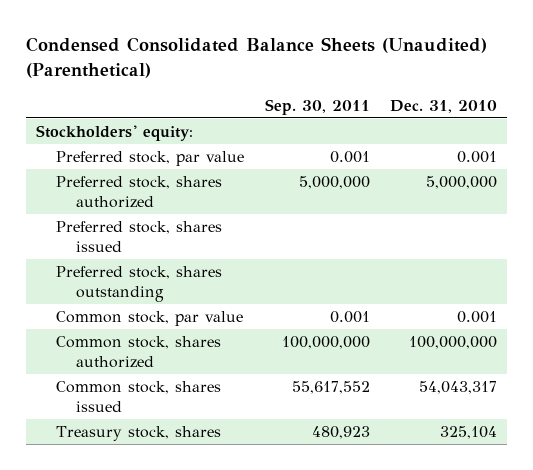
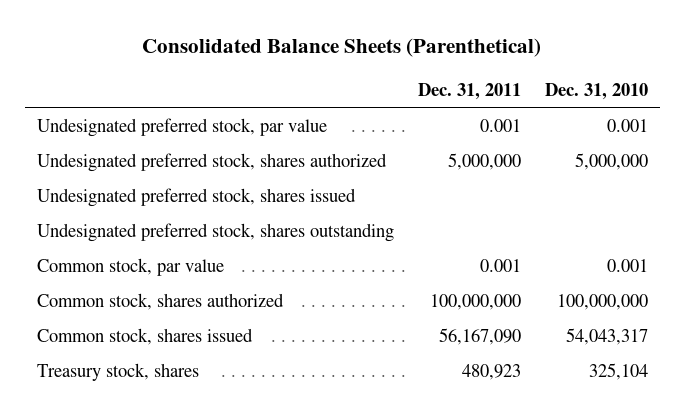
[26,37,488,79] Condensed Consolidated Balance Sheets (Unaudited) (Parenthetical) -> [142,38,542,58] Consolidated Balance Sheets (Parenthetical)
[264,98,370,115] Sep. 30, 2011 -> none
none -> [417,82,521,100] Dec. 31, 2011
[36,125,194,142] Stockholders' equity: -> none
[56,151,245,167] Preferred stock, par value -> [36,117,327,137] Undesignated preferred stock, par value
[56,176,223,209] Preferred stock, shares authorized -> [36,152,387,172] Undesignated preferred stock, shares authorized
[56,221,223,253] Preferred stock, shares issued -> [36,187,356,207] Undesignated preferred stock, shares issued
[56,266,223,303] Preferred stock, shares outstanding -> [36,222,394,242] Undesignated preferred stock, shares outstanding

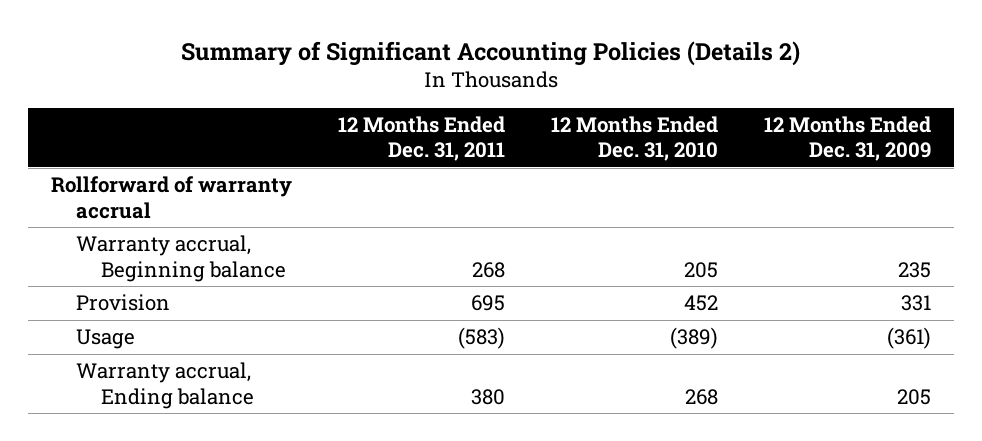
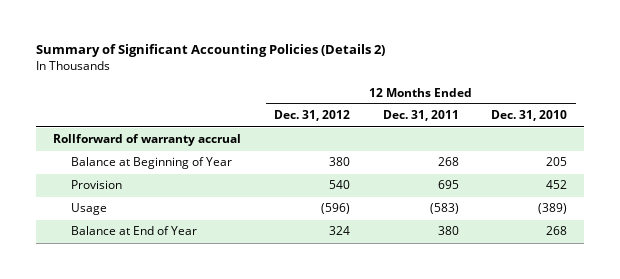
[764,115,932,162] 12 Months Ended Dec. 31, 2009 -> none
none -> [273,110,350,122] Dec. 31, 2012
[75,235,286,282] Warranty accrual, Beginning balance -> [70,157,232,170] Balance at Beginning of Year
[75,362,254,409] Warranty accrual, Ending balance -> [70,226,197,236] Balance at End of Year

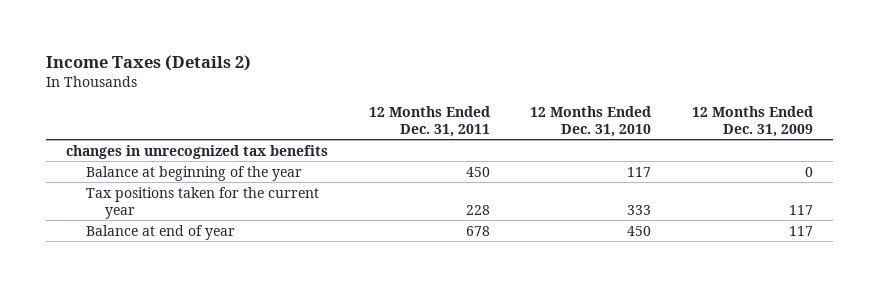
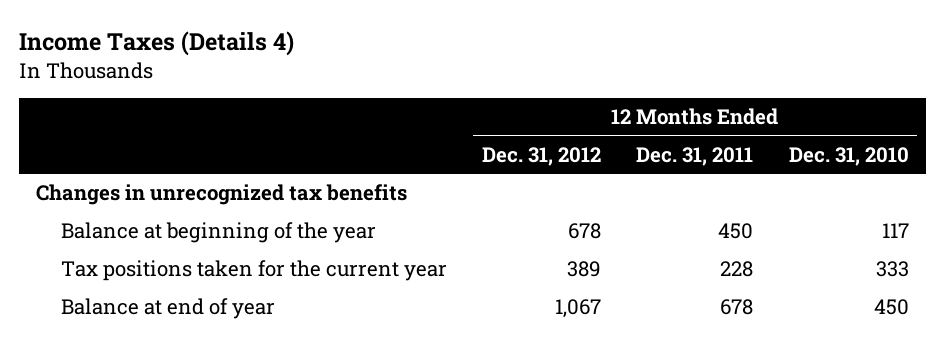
[45,54,251,71] Income Taxes (Details 2) -> [18,31,294,57] Income Taxes (Details 4)
[692,105,814,137] 12 Months Ended Dec. 31, 2009 -> none
none -> [482,146,602,166] Dec. 31, 2012
[66,144,329,159] changes in unrecognized tax benefits -> [36,184,408,206] Changes in unrecognized tax benefits

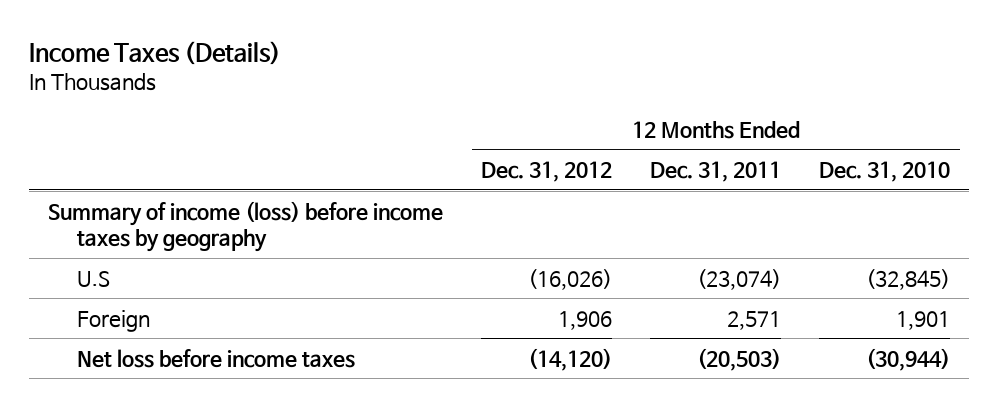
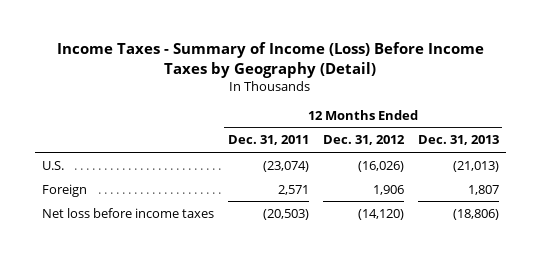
[29,41,282,66] Income Taxes (Details) -> [57,42,485,78] Income Taxes - Summary of Income (Loss) Before Income Taxes by Geography (Detail)
[819,160,951,182] Dec. 31, 2010 -> none
none -> [417,135,499,146] Dec. 31, 2013
[48,200,444,252] Summary of income (loss) before income taxes by geography -> none
[76,270,110,287] U.S -> [41,160,64,170] U.S.

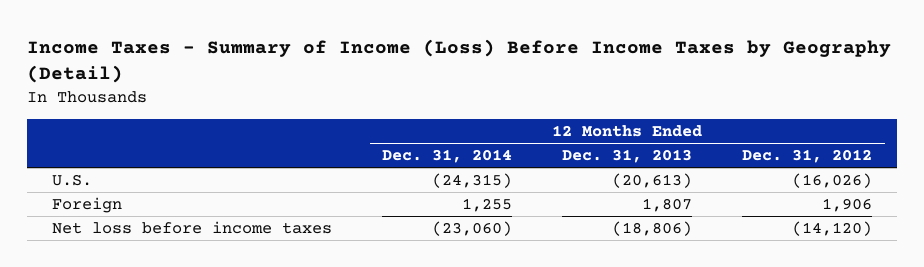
[227,135,309,146] Dec. 31, 2011 -> none
none -> [382,149,513,164] Dec. 31, 2014
[452,160,499,172] (21,013) -> [612,172,693,188] (20,613)

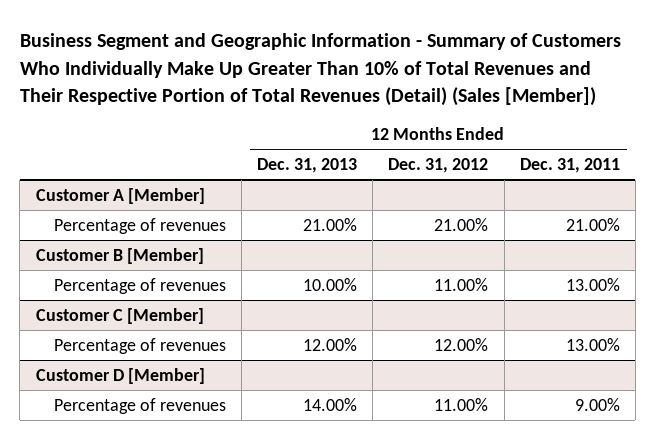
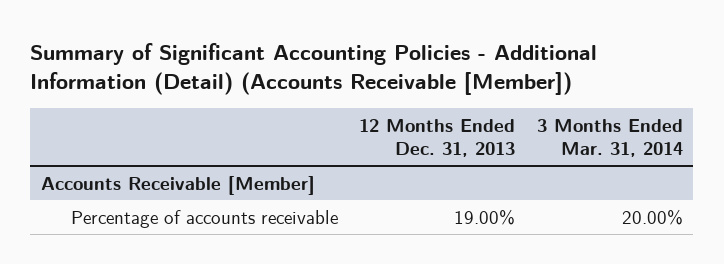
[19,33,621,106] Business Segment and Geographic Information - Summary of Customers Who Individually Make Up Greater Than 10% of Total Revenues and Their Respective Portion of Total Revenues (Detail) (Sales [Member]) -> [30,42,598,95] Summary of Significant Accounting Policies - Additional Information (Detail) (Accounts Receivable [Member])
[388,158,489,174] Dec. 31, 2012 -> none
[519,158,620,174] Dec. 31, 2011 -> none
none -> [536,118,683,157] 3 Months Ended Mar. 31, 2014
[35,187,205,204] Customer A [Member] -> none
[35,247,204,264] Customer B [Member] -> none
[54,277,227,294] Percentage of revenues -> none
[35,307,204,324] Customer C [Member] -> none
[54,337,227,354] Percentage of revenues -> none
[35,367,205,384] Customer D [Member] -> none
[54,397,227,414] Percentage of revenues -> none
none -> [41,175,316,195] Accounts Receivable [Member]
[54,217,227,234] Percentage of revenues -> [70,209,338,228] Percentage of accounts receivable
[303,217,358,231] 21.00% -> [454,208,516,225] 19.00%

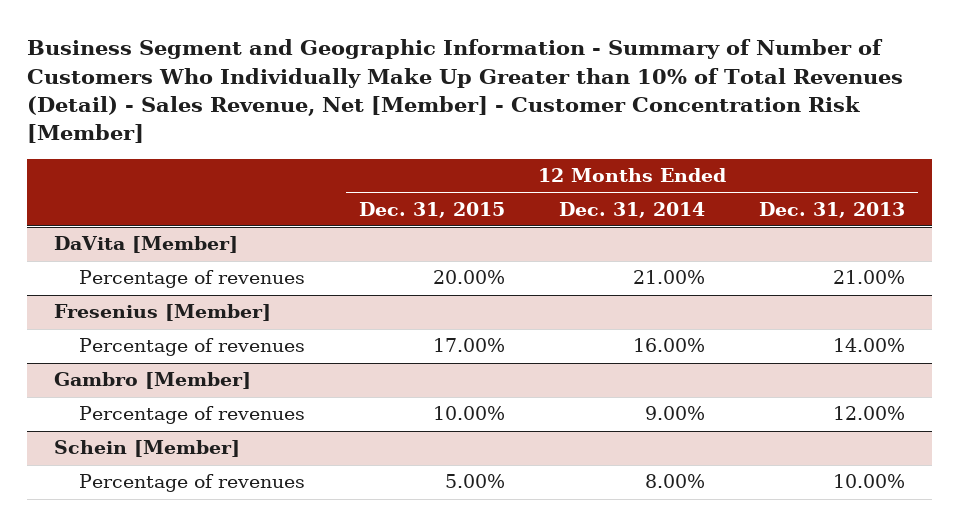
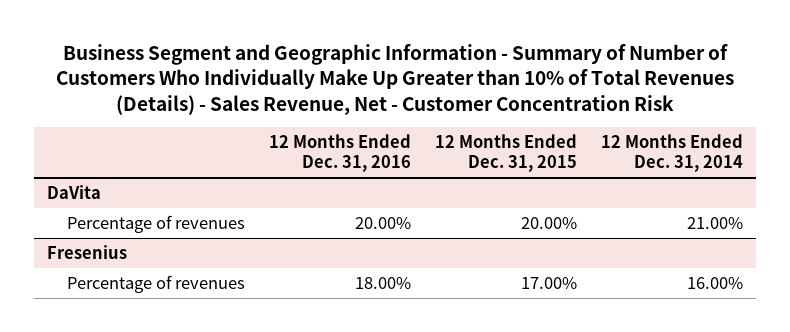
[26,39,903,144] Business Segment and Geographic Information - Summary of Number of Customers Who Individually Make Up Greater than 10% of Total Revenues (Detail) - Sales Revenue, Net [Member] - Customer Concentration Risk [Member] -> [56,43,735,115] Business Segment and Geographic Information - Summary of Number of Customers Who Individually Make Up Greater than 10% of Total Revenues (Details) - Sales Revenue, Net - Customer Concentration Risk
[758,201,905,218] Dec. 31, 2013 -> none
none -> [268,133,411,173] 12 Months Ended Dec. 31, 2016
[53,236,238,254] DaVita [Member] -> [46,184,101,199] DaVita
[53,304,271,322] Fresenius [Member] -> [46,244,127,259] Fresenius
[53,372,251,390] Gambro [Member] -> none
[79,406,306,425] Percentage of revenues -> none
[53,440,240,458] Schein [Member] -> none
[79,474,306,493] Percentage of revenues -> none

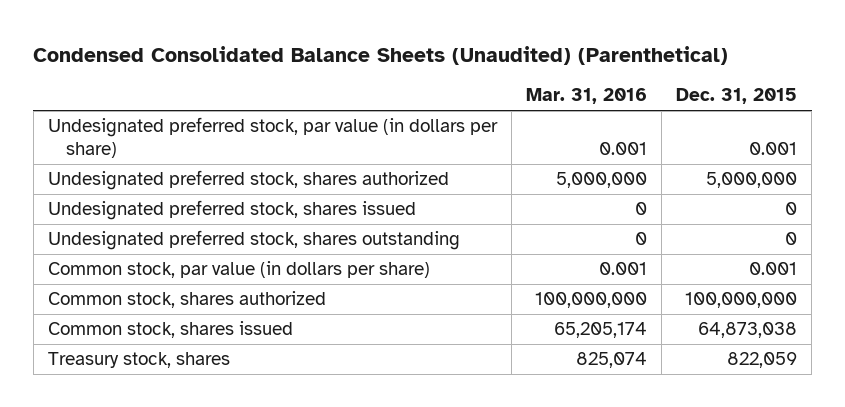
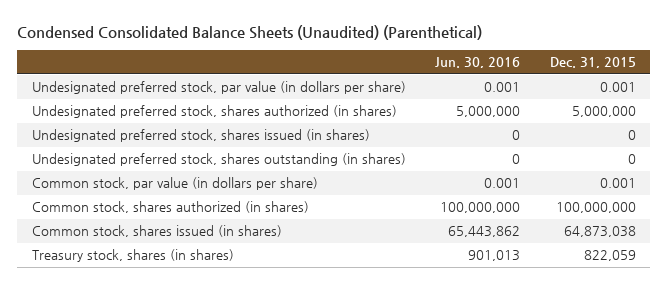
[526,88,648,105] Mar. 31, 2016 -> none
none -> [435,57,521,69] Jun. 30, 2016
[47,170,449,191] Undesignated preferred stock, shares authorized -> [31,105,397,119] Undesignated preferred stock, shares authorized (in shares)
[47,200,416,221] Undesignated preferred stock, shares issued -> [31,129,370,143] Undesignated preferred stock, shares issued (in shares)
[47,230,460,251] Undesignated preferred stock, shares outstanding -> [31,153,406,167] Undesignated preferred stock, shares outstanding (in shares)
[47,291,326,309] Common stock, shares authorized -> [31,201,309,214] Common stock, shares authorized (in shares)
[47,321,293,339] Common stock, shares issued -> [31,225,282,238] Common stock, shares issued (in shares)
[47,352,230,369] Treasury stock, shares -> [31,249,234,263] Treasury stock, shares (in shares)

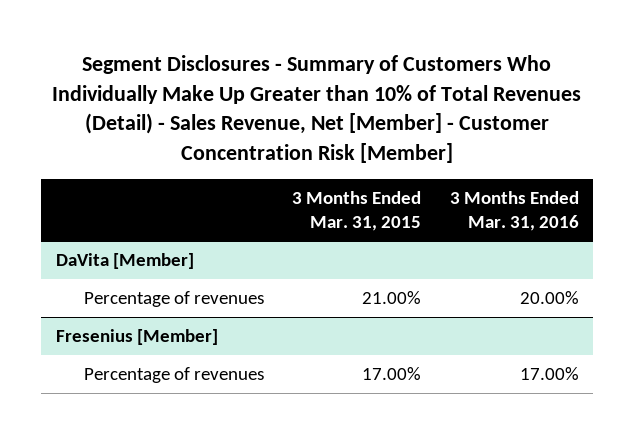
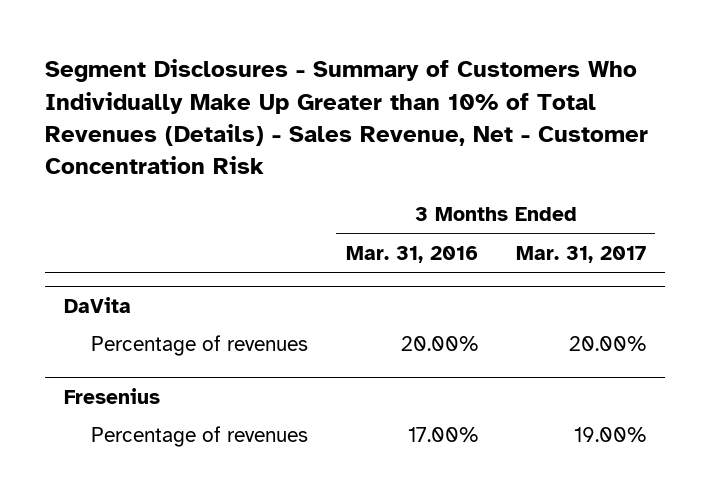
[52,54,582,163] Segment Disclosures - Summary of Customers Who Individually Make Up Greater than 10% of Total Revenues (Detail) - Sales Revenue, Net [Member] - Customer Concentration Risk [Member] -> [45,59,649,174] Segment Disclosures - Summary of Customers Who Individually Make Up Greater than 10% of Total Revenues (Details) - Sales Revenue, Net - Customer Concentration Risk
[292,191,422,231] 3 Months Ended Mar. 31, 2015 -> none
none -> [515,245,646,263] Mar. 31, 2017
[55,253,194,270] DaVita [Member] -> [64,296,132,313] DaVita
[55,329,218,346] Fresenius [Member] -> [64,387,161,404] Fresenius

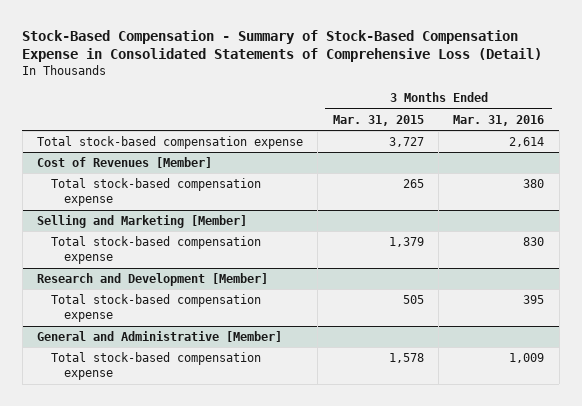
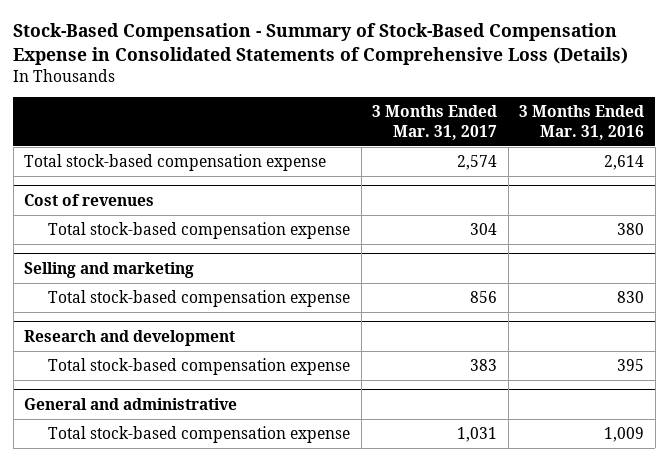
[22,29,543,63] Stock-Based Compensation - Summary of Stock-Based Compensation Expense in Consolidated Statements of Comprehensive Loss (Detail) -> [13,23,629,66] Stock-Based Compensation - Summary of Stock-Based Compensation Expense in Consolidated Statements of Comprehensive Loss (Details)
[332,114,424,126] Mar. 31, 2015 -> none
none -> [372,105,498,140] 3 Months Ended Mar. 31, 2017
[37,157,213,169] Cost of Revenues [Member] -> [24,193,155,206] Cost of revenues
[37,215,248,229] Selling and Marketing [Member] -> [24,261,195,278] Selling and marketing
[37,273,269,287] Research and Development [Member] -> [24,329,236,346] Research and development
[37,331,283,343] General and Administrative [Member] -> [24,397,238,410] General and administrative

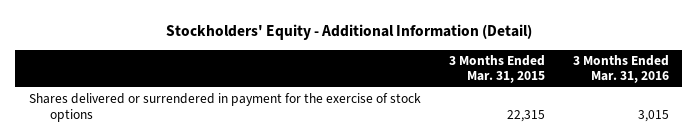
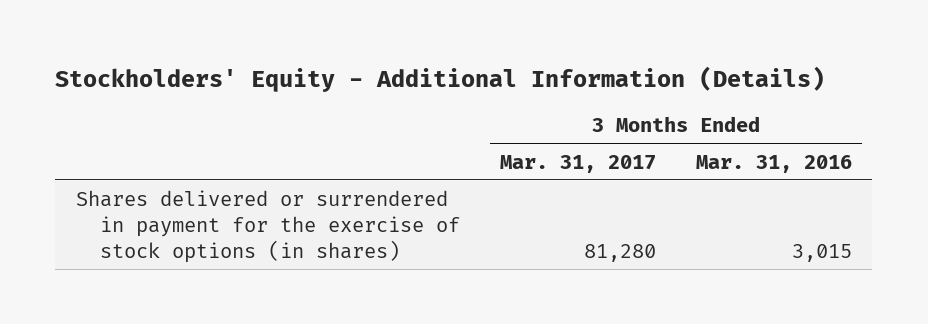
[165,24,532,41] Stockholders' Equity - Additional Information (Detail) -> [55,65,826,92] Stockholders' Equity - Additional Information (Details)
[448,54,545,84] 3 Months Ended Mar. 31, 2015 -> none
none -> [500,154,657,173] Mar. 31, 2017
[29,93,422,122] Shares delivered or surrendered in payment for the exercise of stock options -> [75,190,460,263] Shares delivered or surrendered in payment for the exercise of stock options (in shares)

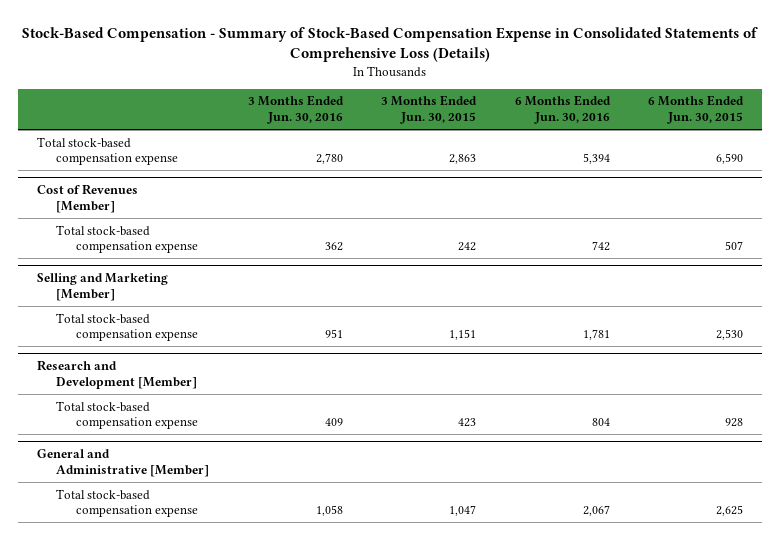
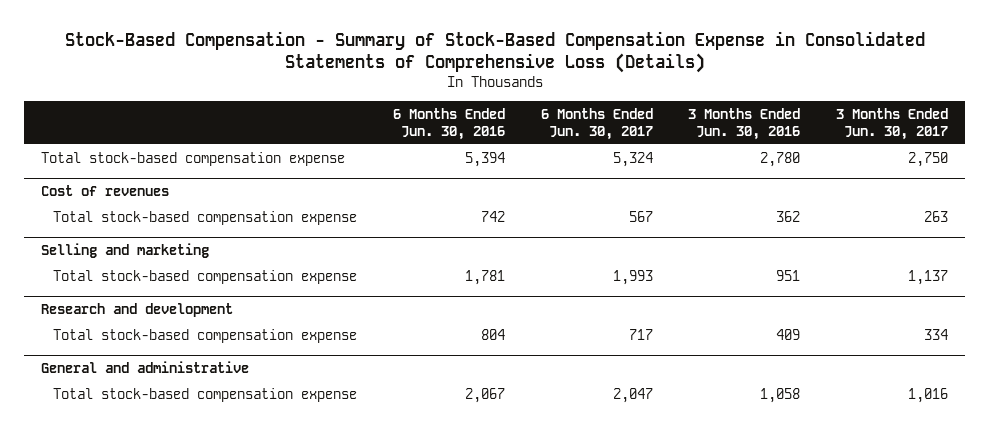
[381,95,478,124] 3 Months Ended Jun. 30, 2015 -> none
[647,95,744,124] 6 Months Ended Jun. 30, 2015 -> none
none -> [540,107,653,141] 6 Months Ended Jun. 30, 2017
none -> [835,107,948,141] 3 Months Ended Jun. 30, 2017
[37,184,139,214] Cost of Revenues [Member] -> [41,185,170,197] Cost of revenues
[37,273,169,302] Selling and Marketing [Member] -> [41,243,210,259] Selling and marketing
[37,360,198,390] Research and Development [Member] -> [41,303,234,318] Research and development
[37,449,210,478] General and Administrative [Member] -> [41,361,250,374] General and administrative

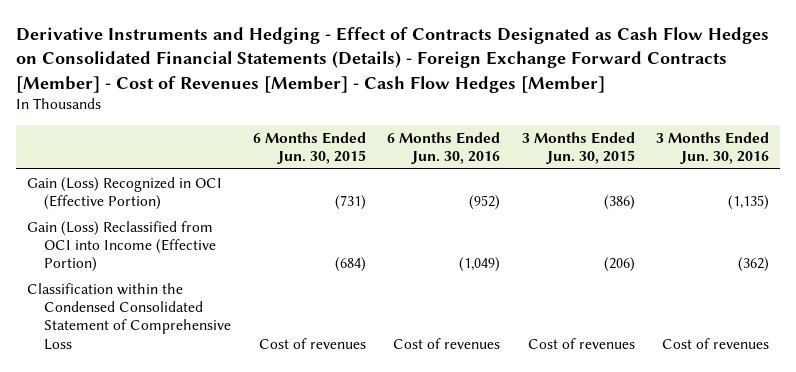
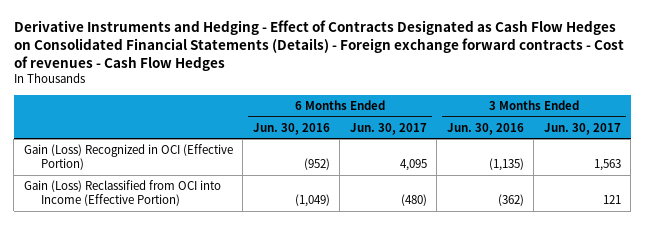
[16,27,770,93] Derivative Instruments and Hedging - Effect of Contracts Designated as Cash Flow Hedges on Consolidated Financial Statements (Details) - Foreign Exchange Forward Contracts [Member] - Cost of Revenues [Member] - Cash Flow Hedges [Member] -> [13,19,624,71] Derivative Instruments and Hedging - Effect of Contracts Designated as Cash Flow Hedges on Consolidated Financial Statements (Details) - Foreign exchange forward contracts - Cost of revenues - Cash Flow Hedges
[252,131,366,165] 6 Months Ended Jun. 30, 2015 -> none
[521,131,635,165] 3 Months Ended Jun. 30, 2015 -> none
none -> [349,122,427,135] Jun. 30, 2017
none -> [543,122,621,135] Jun. 30, 2017
[27,282,232,350] Classification within the Condensed Consolidated Statement of Comprehensive Loss -> none

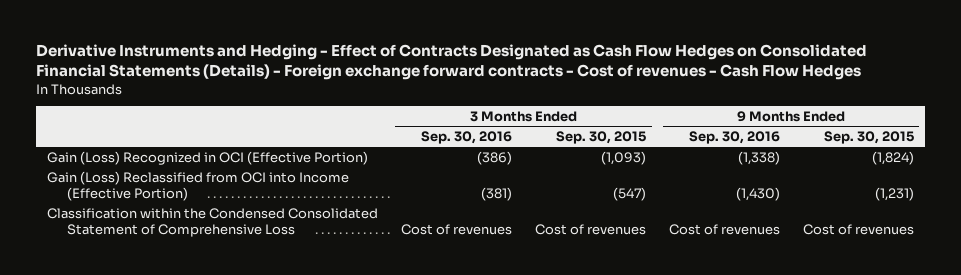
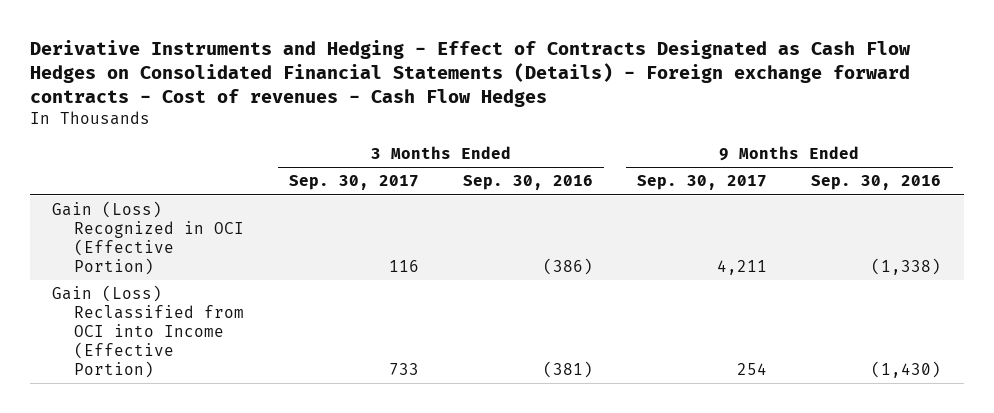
[556,131,647,145] Sep. 30, 2015 -> none
[823,131,914,145] Sep. 30, 2015 -> none
none -> [288,175,419,191] Sep. 30, 2017
none -> [637,175,768,191] Sep. 30, 2017
[47,207,379,238] Classification within the Condensed Consolidated Statement of Comprehensive Loss -> none

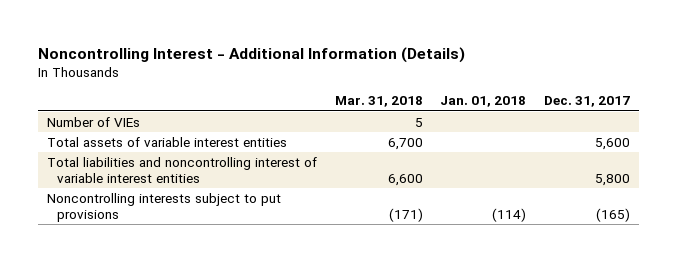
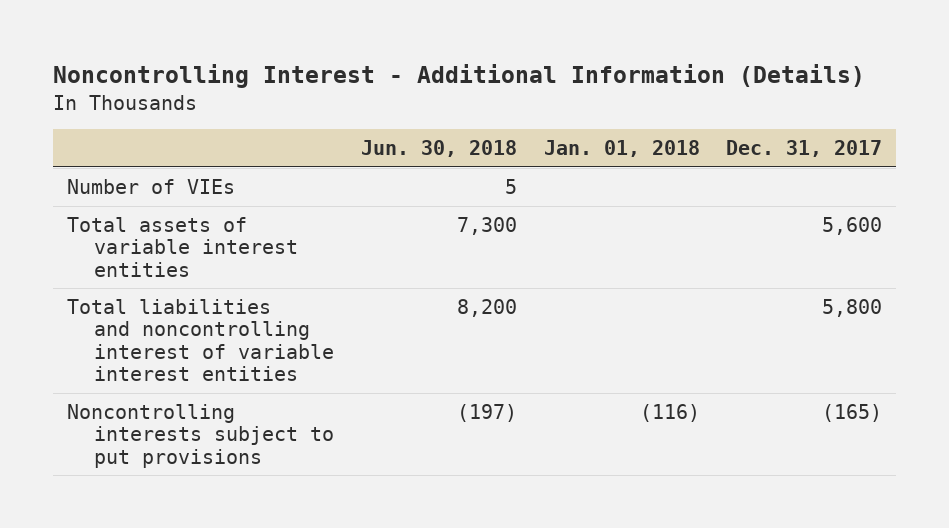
[334,96,423,108] Mar. 31, 2018 -> none
none -> [360,140,517,158] Jun. 30, 2018
[492,207,527,222] (114) -> [639,403,700,422] (116)

